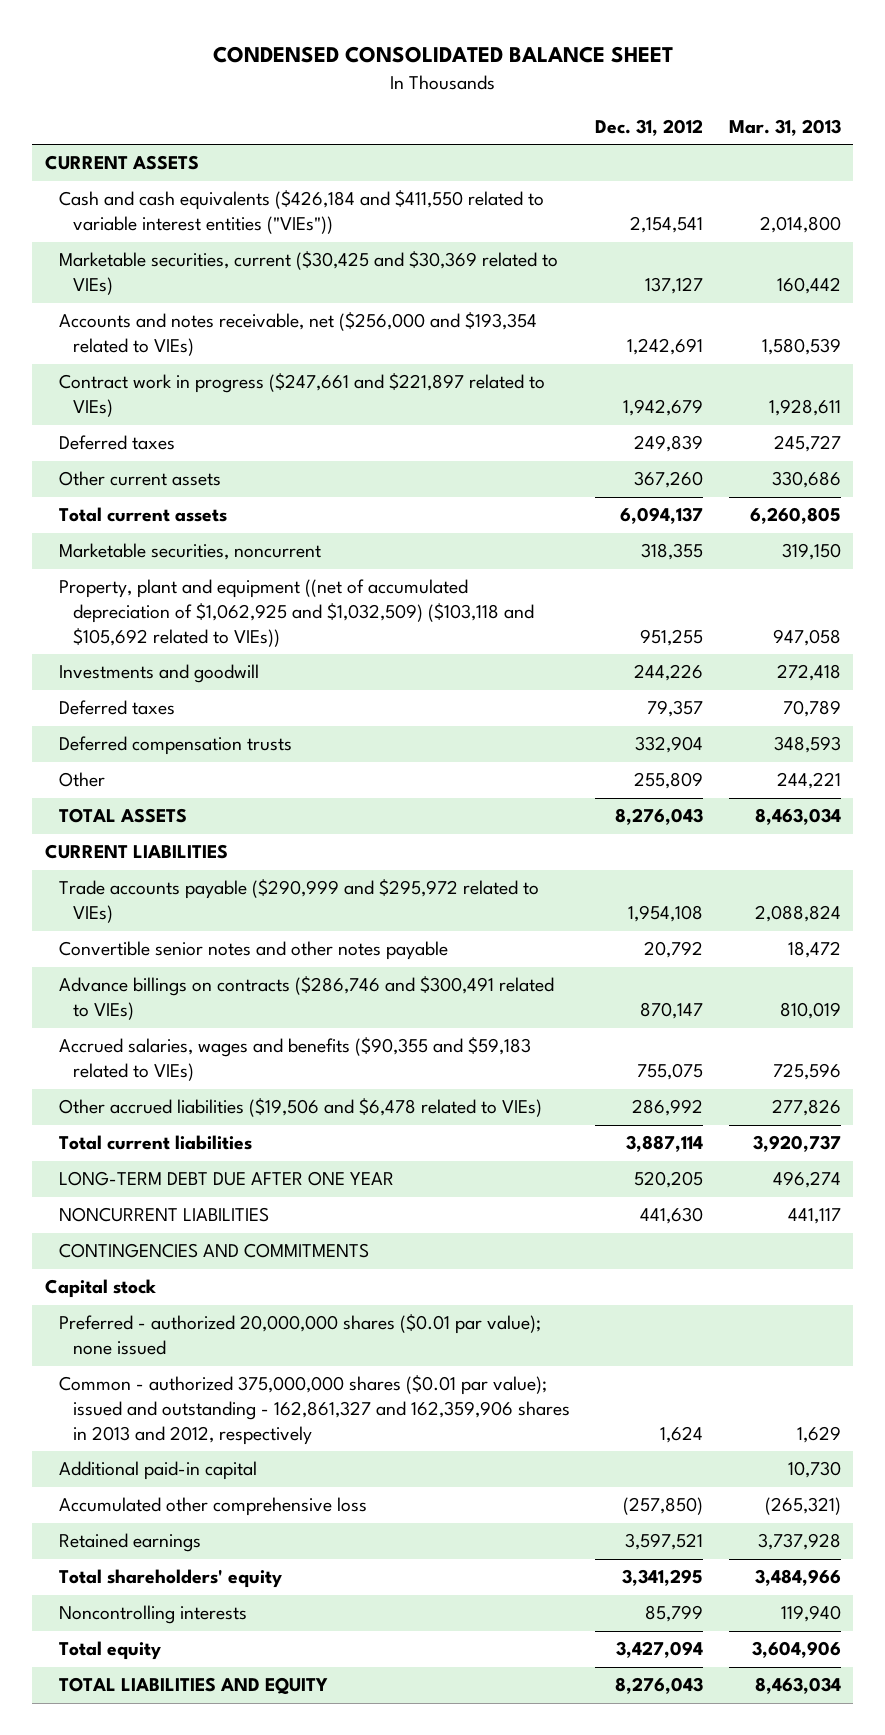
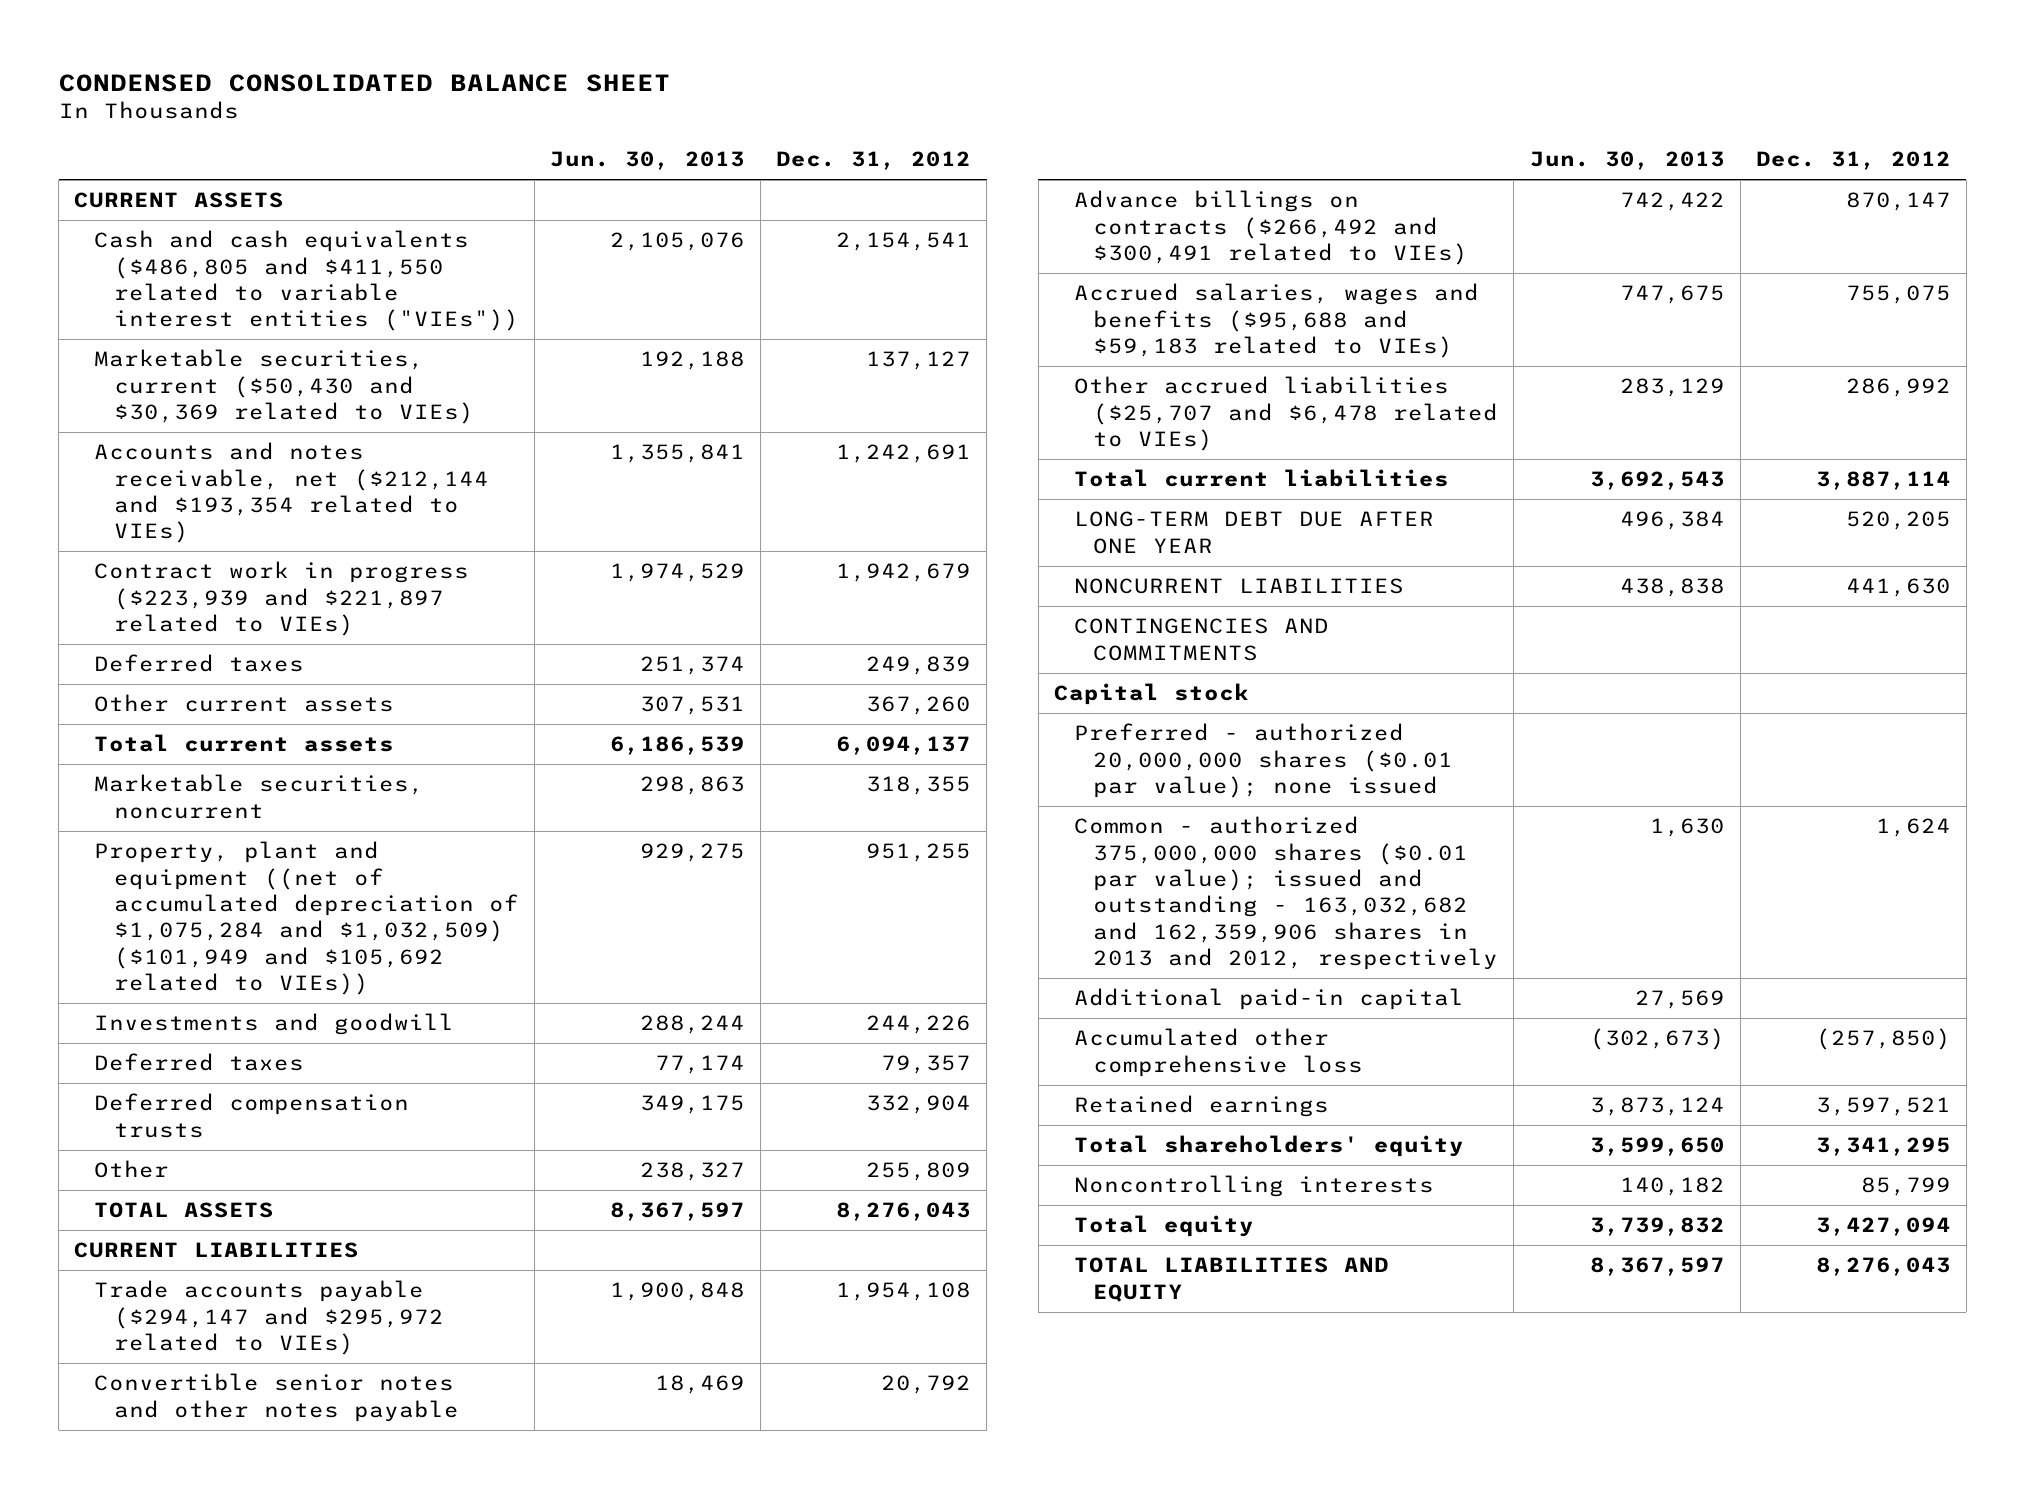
[728,118,841,136] Mar. 31, 2013 -> none
none -> [549,151,745,171] Jun. 30, 2013
[58,190,544,235] Cash and cash equivalents ($426,184 and $411,550 related to variable interest entities ("VIEs")) -> [93,230,519,332] Cash and cash equivalents ($486,805 and $411,550 related to variable interest entities ("VIEs"))
[58,251,558,296] Marketable securities, current ($30,425 and $30,369 related to VIEs) -> [93,349,474,424] Marketable securities, current ($50,430 and $30,369 related to VIEs)
[58,312,537,357] Accounts and notes receivable, net ($256,000 and $193,354 related to VIEs) -> [93,442,489,544] Accounts and notes receivable, net ($212,144 and $193,354 related to VIEs)
[58,373,545,418] Contract work in progress ($247,661 and $221,897 related to VIEs) -> [93,561,469,636] Contract work in progress ($223,939 and $221,897 related to VIEs)
[58,579,535,647] Property, plant and equipment ((net of accumulated depreciation of $1,062,925 and $1,032,509) ($103,118 and $105,692 related to VIEs)) -> [93,841,519,995] Property, plant and equipment ((net of accumulated depreciation of $1,075,284 and $1,032,509) ($101,949 and $105,692 related to VIEs))
[58,879,539,924] Trade accounts payable ($290,999 and $295,972 related to VIEs) -> [93,1280,444,1355] Trade accounts payable ($294,147 and $295,972 related to VIEs)
[58,976,554,1021] Advance billings on contracts ($286,746 and $300,491 related to VIEs) -> [1073,190,1469,265] Advance billings on contracts ($266,492 and $300,491 related to VIEs)
[58,1037,531,1082] Accrued salaries, wages and benefits ($90,355 and $59,183 related to VIEs) -> [1073,283,1479,358] Accrued salaries, wages and benefits ($95,688 and $59,183 related to VIEs)
[58,1098,542,1118] Other accrued liabilities ($19,506 and $6,478 related to VIEs) -> [1073,376,1499,451] Other accrued liabilities ($25,707 and $6,478 related to VIEs)
[58,1375,571,1445] Common - authorized 375,000,000 shares ($0.01 par value); issued and outstanding - 162,861,327 and 162,359,906 shares in 2013 and 2012, respectively -> [1073,816,1499,970] Common - authorized 375,000,000 shares ($0.01 par value); issued and outstanding - 163,032,682 and 162,359,906 shares in 2013 and 2012, respectively

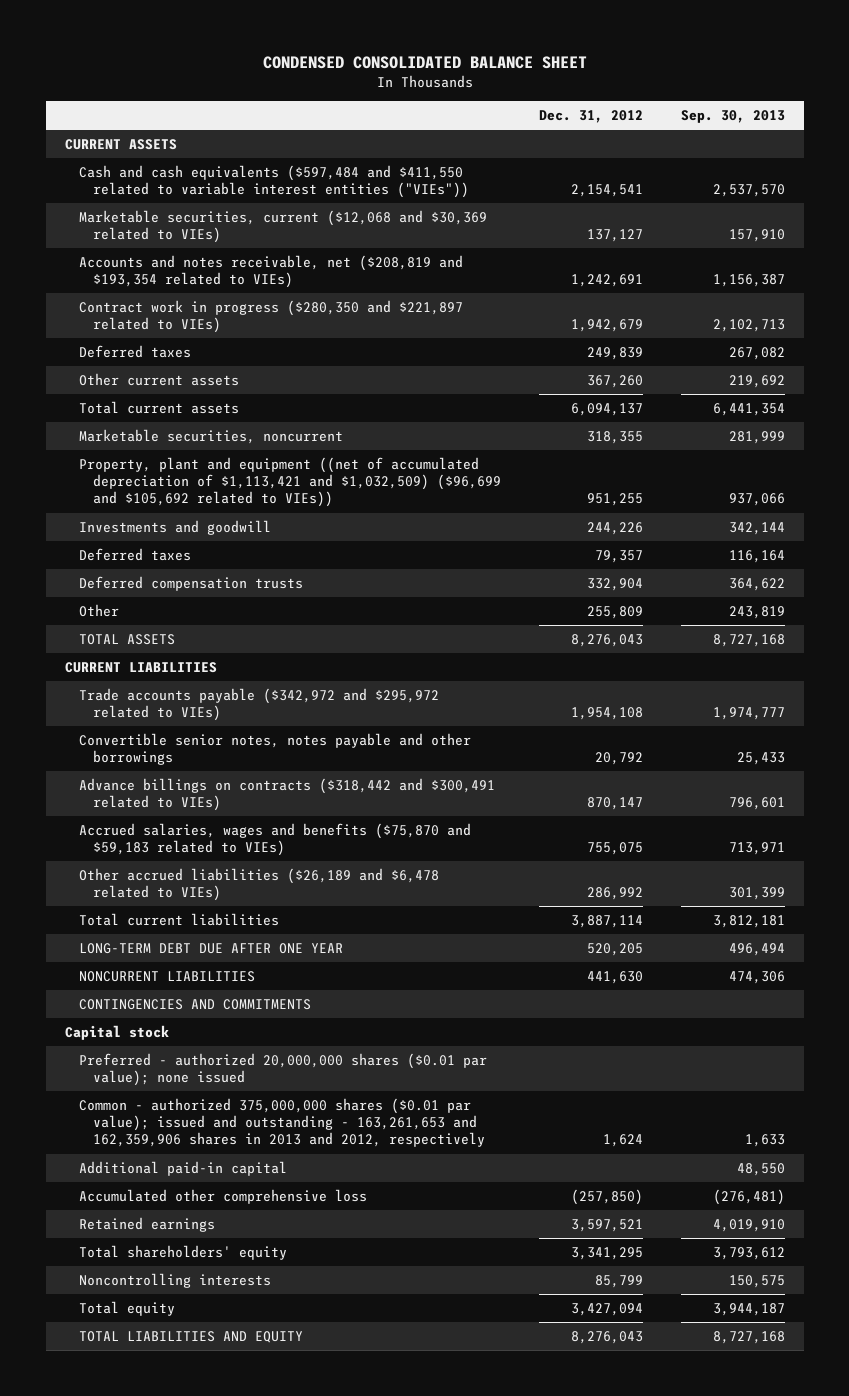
[549,151,745,171] Jun. 30, 2013 -> none
none -> [680,109,785,123] Sep. 30, 2013
[93,230,519,332] Cash and cash equivalents ($486,805 and $411,550 related to variable interest entities ("VIEs")) -> [78,164,469,199] Cash and cash equivalents ($597,484 and $411,550 related to variable interest entities ("VIEs"))
[93,349,474,424] Marketable securities, current ($50,430 and $30,369 related to VIEs) -> [78,209,487,244] Marketable securities, current ($12,068 and $30,369 related to VIEs)
[93,442,489,544] Accounts and notes receivable, net ($212,144 and $193,354 related to VIEs) -> [78,254,463,289] Accounts and notes receivable, net ($208,819 and $193,354 related to VIEs)
[93,561,469,636] Contract work in progress ($223,939 and $221,897 related to VIEs) -> [78,299,463,334] Contract work in progress ($280,350 and $221,897 related to VIEs)
[93,841,519,995] Property, plant and equipment ((net of accumulated depreciation of $1,075,284 and $1,032,509) ($101,949 and $105,692 related to VIEs)) -> [78,456,501,508] Property, plant and equipment ((net of accumulated depreciation of $1,113,421 and $1,032,509) ($96,699 and $105,692 related to VIEs))
[93,1280,444,1355] Trade accounts payable ($294,147 and $295,972 related to VIEs) -> [78,687,439,722] Trade accounts payable ($342,972 and $295,972 related to VIEs)
[93,1373,459,1422] Convertible senior notes and other notes payable -> [78,732,471,766] Convertible senior notes, notes payable and other borrowings
[1073,190,1469,265] Advance billings on contracts ($266,492 and $300,491 related to VIEs) -> [78,777,495,812] Advance billings on contracts ($318,442 and $300,491 related to VIEs)
[1073,283,1479,358] Accrued salaries, wages and benefits ($95,688 and $59,183 related to VIEs) -> [78,822,471,857] Accrued salaries, wages and benefits ($75,870 and $59,183 related to VIEs)
[1073,376,1499,451] Other accrued liabilities ($25,707 and $6,478 related to VIEs) -> [78,867,439,902] Other accrued liabilities ($26,189 and $6,478 related to VIEs)
[1073,816,1499,970] Common - authorized 375,000,000 shares ($0.01 par value); issued and outstanding - 163,032,682 and 162,359,906 shares in 2013 and 2012, respectively -> [78,1097,485,1148] Common - authorized 375,000,000 shares ($0.01 par value); issued and outstanding - 163,261,653 and 162,359,906 shares in 2013 and 2012, respectively

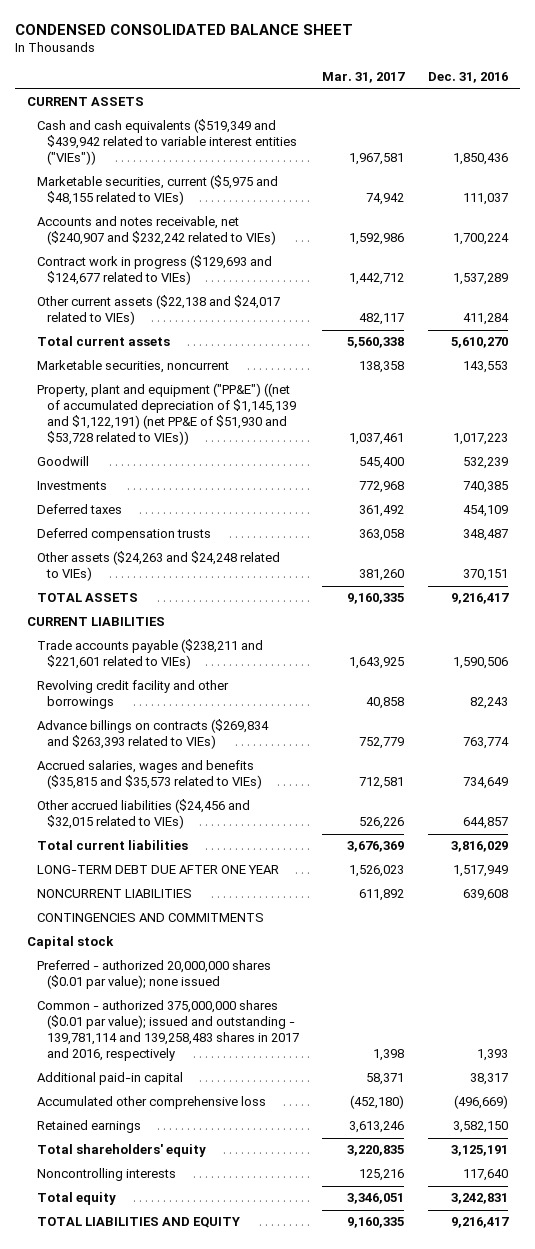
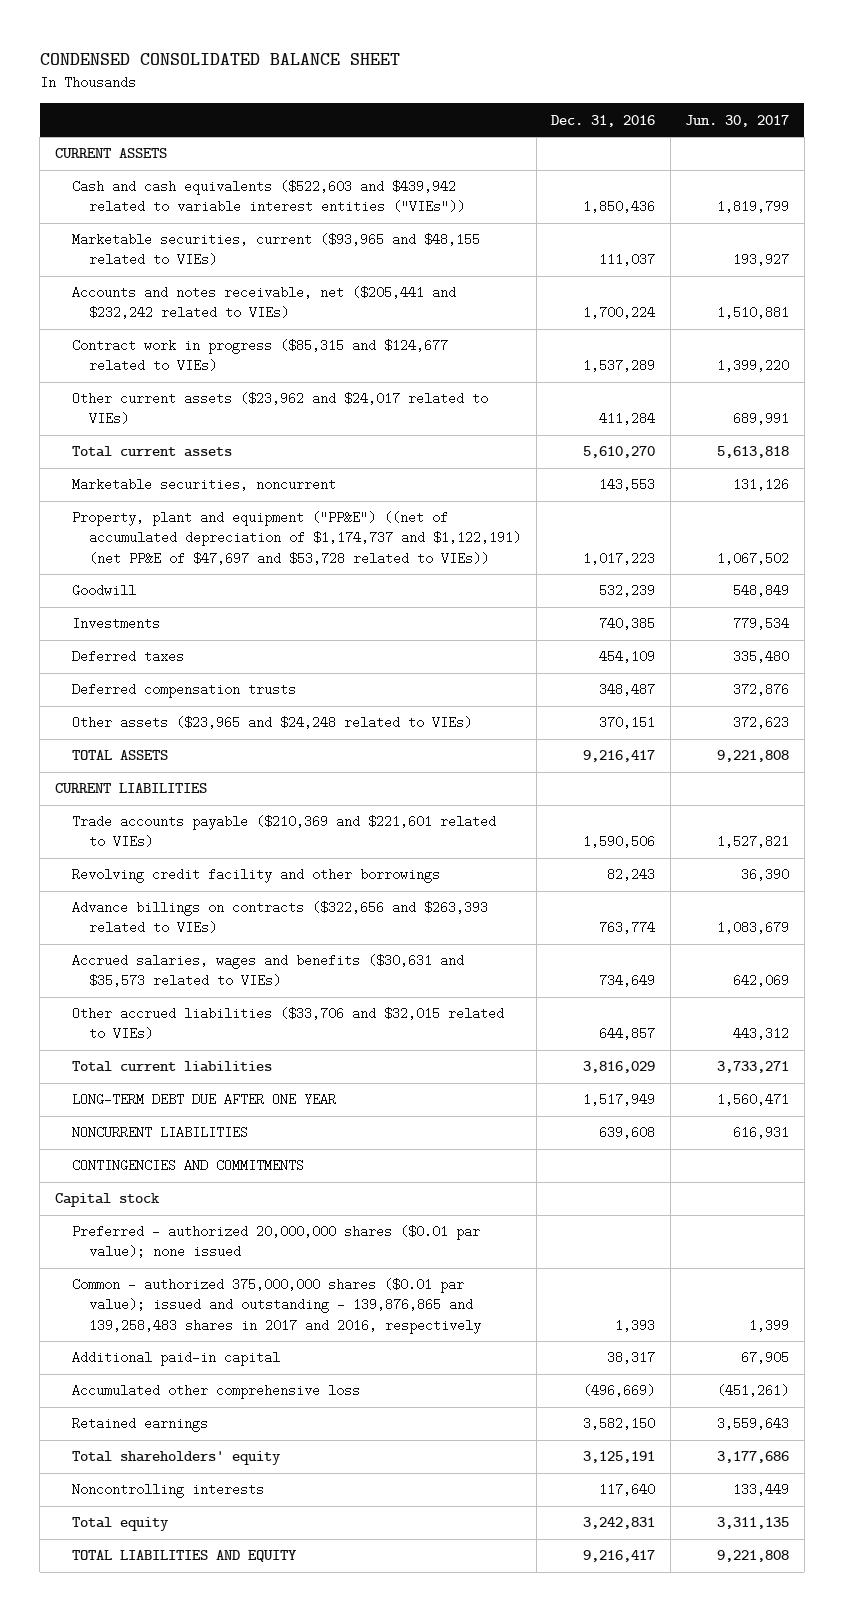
[322,72,406,84] Mar. 31, 2017 -> none
none -> [685,114,790,127] Jun. 30, 2017
[36,119,297,166] Cash and cash equivalents ($519,349 and $439,942 related to variable interest entities ("VIEs")) -> [72,180,466,214] Cash and cash equivalents ($522,603 and $439,942 related to variable interest entities ("VIEs"))
[36,175,278,206] Marketable securities, current ($5,975 and $48,155 related to VIEs) -> [72,233,481,267] Marketable securities, current ($93,965 and $48,155 related to VIEs)
[36,216,276,246] Accounts and notes receivable, net ($240,907 and $232,242 related to VIEs) -> [72,286,457,320] Accounts and notes receivable, net ($205,441 and $232,242 related to VIEs)
[36,255,272,286] Contract work in progress ($129,693 and $124,677 related to VIEs) -> [72,339,449,373] Contract work in progress ($85,315 and $124,677 related to VIEs)
[36,295,280,326] Other current assets ($22,138 and $24,017 related to VIEs) -> [72,392,489,426] Other current assets ($23,962 and $24,017 related to VIEs)
[36,383,296,446] Property, plant and equipment ("PP&E") ((net of accumulated depreciation of $1,145,139 and $1,122,191) (net PP&E of $51,930 and $53,728 related to VIEs)) -> [72,511,522,565] Property, plant and equipment ("PP&E") ((net of accumulated depreciation of $1,174,737 and $1,122,191) (net PP&E of $47,697 and $53,728 related to VIEs))
[36,551,280,582] Other assets ($24,263 and $24,248 related to VIEs) -> [72,716,473,730] Other assets ($23,965 and $24,248 related to VIEs)
[36,639,263,670] Trade accounts payable ($238,211 and $221,601 related to VIEs) -> [72,815,497,849] Trade accounts payable ($210,369 and $221,601 related to VIEs)
[36,719,269,750] Advance billings on contracts ($269,834 and $263,393 related to VIEs) -> [72,901,489,935] Advance billings on contracts ($322,656 and $263,393 related to VIEs)
[36,760,262,790] Accrued salaries, wages and benefits ($35,815 and $35,573 related to VIEs) -> [72,954,465,988] Accrued salaries, wages and benefits ($30,631 and $35,573 related to VIEs)
[36,799,250,830] Other accrued liabilities ($24,456 and $32,015 related to VIEs) -> [72,1007,505,1041] Other accrued liabilities ($33,706 and $32,015 related to VIEs)
[36,1000,299,1062] Common - authorized 375,000,000 shares ($0.01 par value); issued and outstanding - 139,781,114 and 139,258,483 shares in 2017 and 2016, respectively -> [72,1278,482,1334] Common - authorized 375,000,000 shares ($0.01 par value); issued and outstanding - 139,876,865 and 139,258,483 shares in 2017 and 2016, respectively

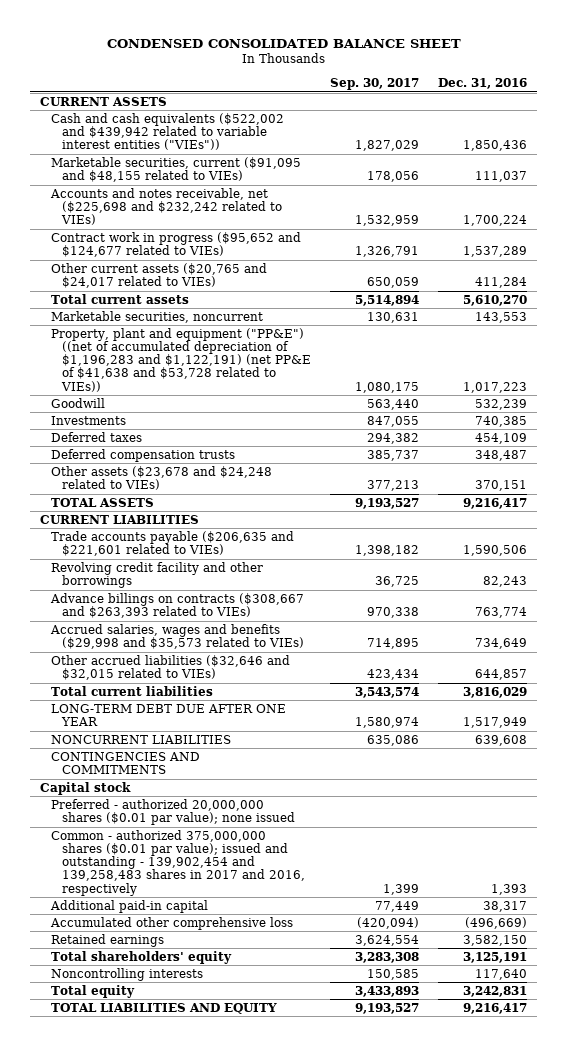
[685,114,790,127] Jun. 30, 2017 -> none
none -> [329,77,419,90] Sep. 30, 2017
[72,180,466,214] Cash and cash equivalents ($522,603 and $439,942 related to variable interest entities ("VIEs")) -> [50,112,284,151] Cash and cash equivalents ($522,002 and $439,942 related to variable interest entities ("VIEs"))
[72,233,481,267] Marketable securities, current ($93,965 and $48,155 related to VIEs) -> [50,156,301,182] Marketable securities, current ($91,095 and $48,155 related to VIEs)
[72,286,457,320] Accounts and notes receivable, net ($205,441 and $232,242 related to VIEs) -> [49,187,282,226] Accounts and notes receivable, net ($225,698 and $232,242 related to VIEs)
[72,339,449,373] Contract work in progress ($85,315 and $124,677 related to VIEs) -> [50,231,301,257] Contract work in progress ($95,652 and $124,677 related to VIEs)
[72,392,489,426] Other current assets ($23,962 and $24,017 related to VIEs) -> [50,262,267,288] Other current assets ($20,765 and $24,017 related to VIEs)
[72,511,522,565] Property, plant and equipment ("PP&E") ((net of accumulated depreciation of $1,174,737 and $1,122,191) (net PP&E of $47,697 and $53,728 related to VIEs)) -> [50,327,311,392] Property, plant and equipment ("PP&E") ((net of accumulated depreciation of $1,196,283 and $1,122,191) (net PP&E of $41,638 and $53,728 related to VIEs))
[72,716,473,730] Other assets ($23,965 and $24,248 related to VIEs) -> [50,465,272,490] Other assets ($23,678 and $24,248 related to VIEs)
[72,815,497,849] Trade accounts payable ($210,369 and $221,601 related to VIEs) -> [50,530,294,556] Trade accounts payable ($206,635 and $221,601 related to VIEs)
[72,901,489,935] Advance billings on contracts ($322,656 and $263,393 related to VIEs) -> [49,592,304,618] Advance billings on contracts ($308,667 and $263,393 related to VIEs)
[72,954,465,988] Accrued salaries, wages and benefits ($30,631 and $35,573 related to VIEs) -> [49,623,304,649] Accrued salaries, wages and benefits ($29,998 and $35,573 related to VIEs)
[72,1007,505,1041] Other accrued liabilities ($33,706 and $32,015 related to VIEs) -> [50,654,290,680] Other accrued liabilities ($32,646 and $32,015 related to VIEs)
[72,1278,482,1334] Common - authorized 375,000,000 shares ($0.01 par value); issued and outstanding - 139,876,865 and 139,258,483 shares in 2017 and 2016, respectively -> [50,829,305,896] Common - authorized 375,000,000 shares ($0.01 par value); issued and outstanding - 139,902,454 and 139,258,483 shares in 2017 and 2016, respectively

